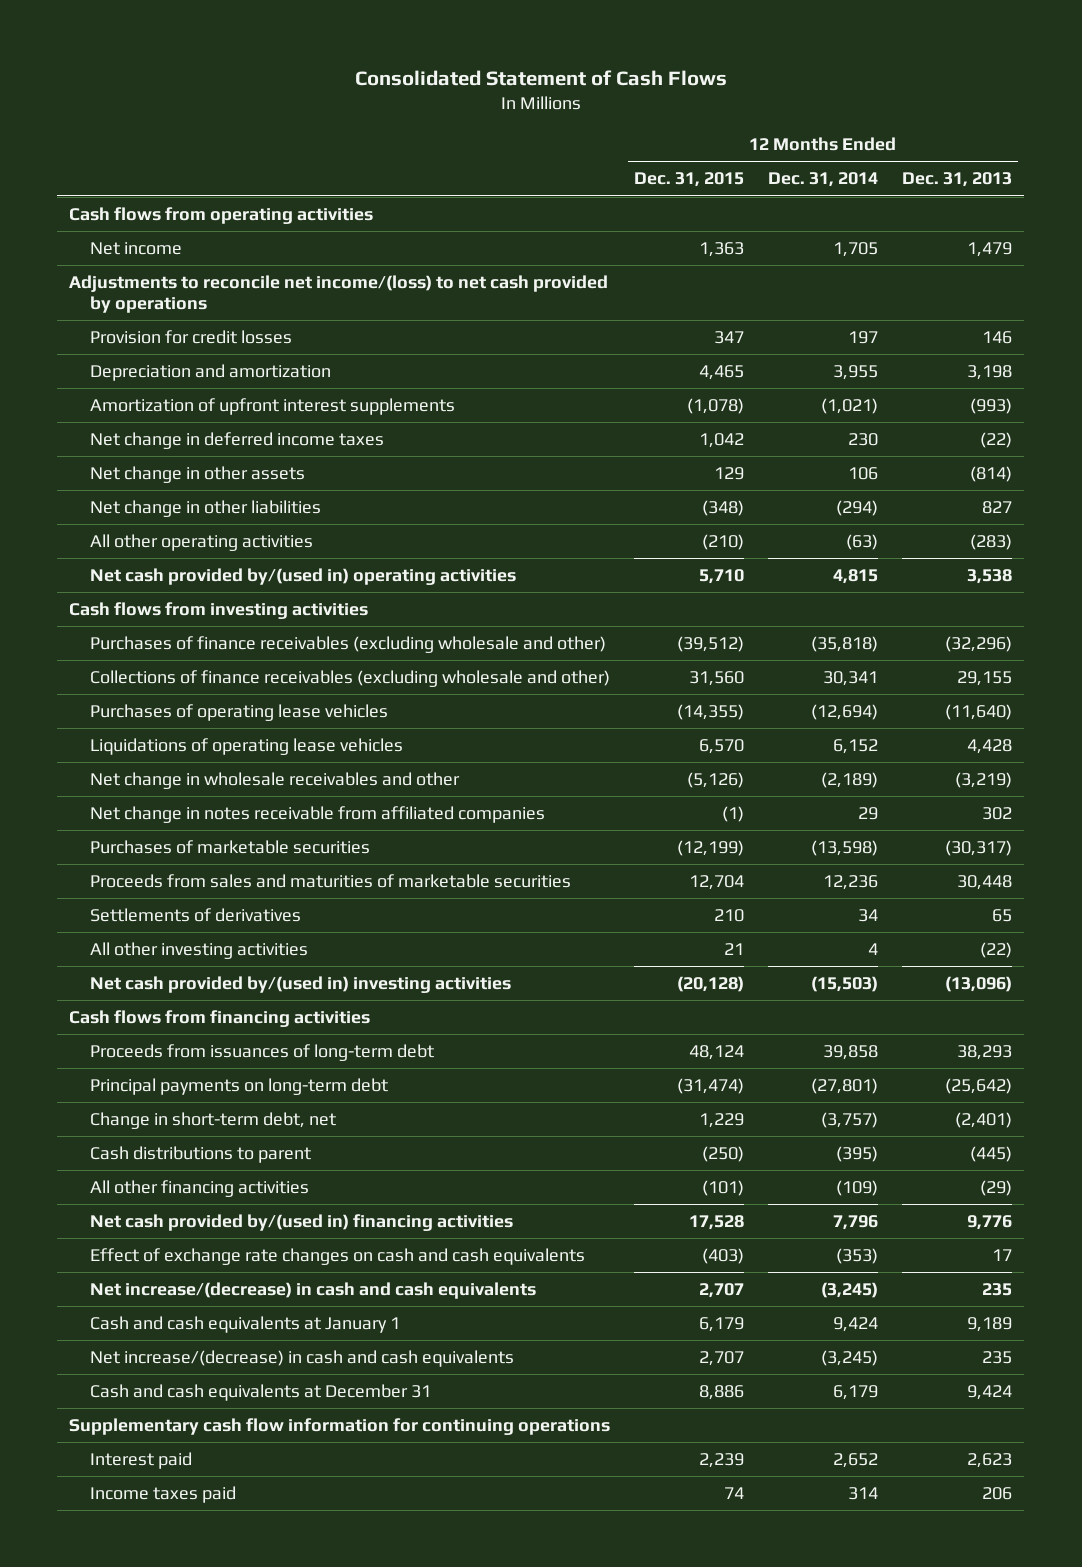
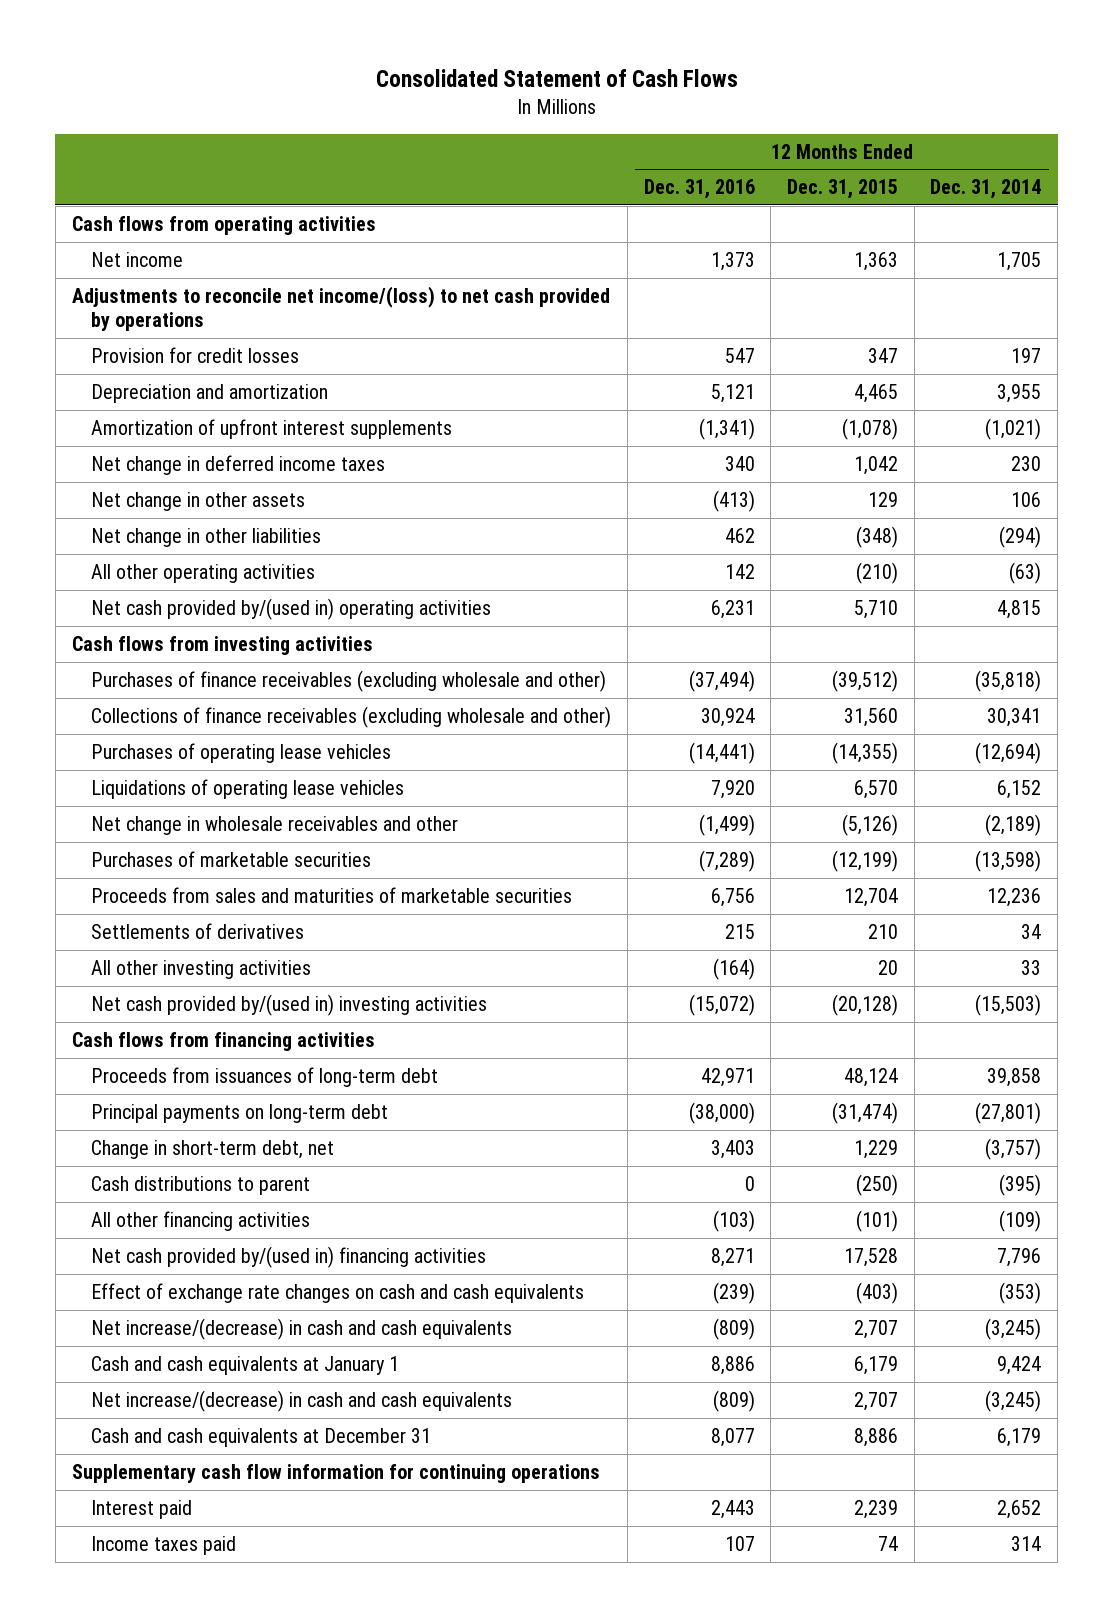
[902,172,1013,188] Dec. 31, 2013 -> none
none -> [643,179,755,200] Dec. 31, 2016
[90,806,546,824] Net change in notes receivable from affiliated companies -> none
[724,943,745,956] 21 -> [877,959,898,975] 20
[868,943,879,956] 4 -> [1021,959,1042,975] 33

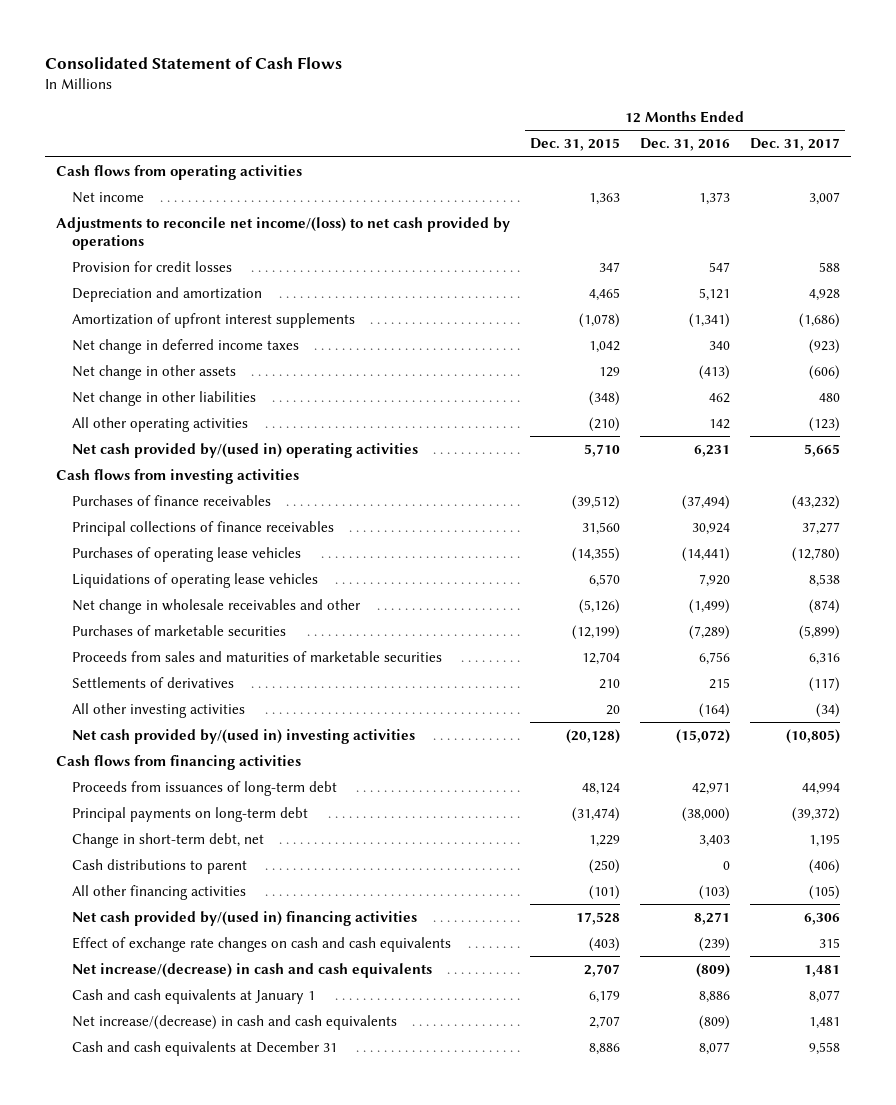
[930,179,1042,200] Dec. 31, 2014 -> none
none -> [750,138,841,152] Dec. 31, 2017
[91,669,607,692] Purchases of finance receivables (excluding wholesale and other) -> [71,495,271,507] Purchases of finance receivables
[91,705,612,728] Collections of finance receivables (excluding wholesale and other) -> [71,521,334,537] Principal collections of finance receivables
[71,1463,600,1483] Supplementary cash flow information for continuing operations -> none
[91,1499,193,1519] Interest paid -> none
[91,1535,237,1555] Income taxes paid -> none

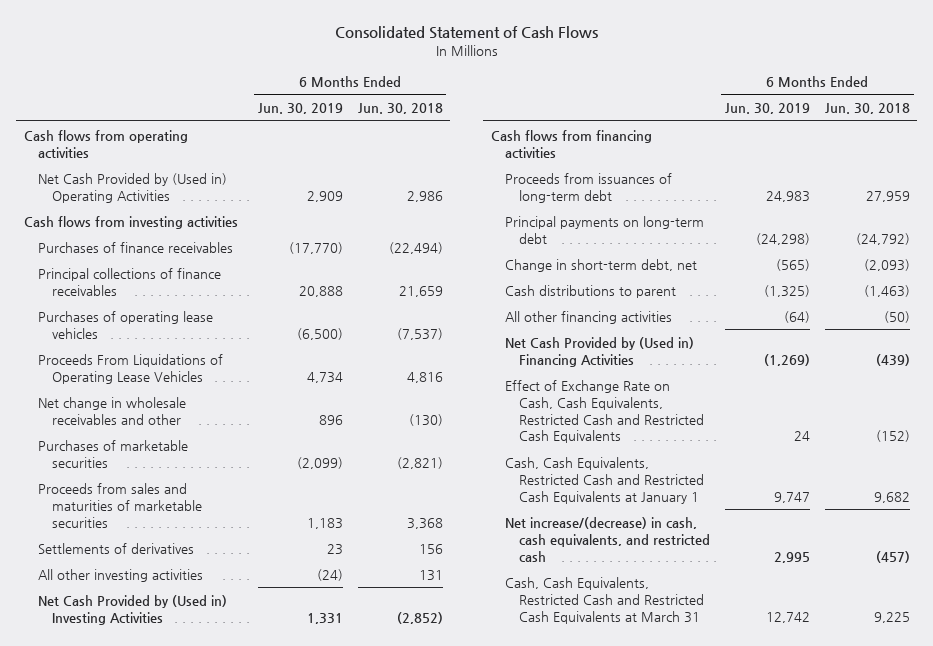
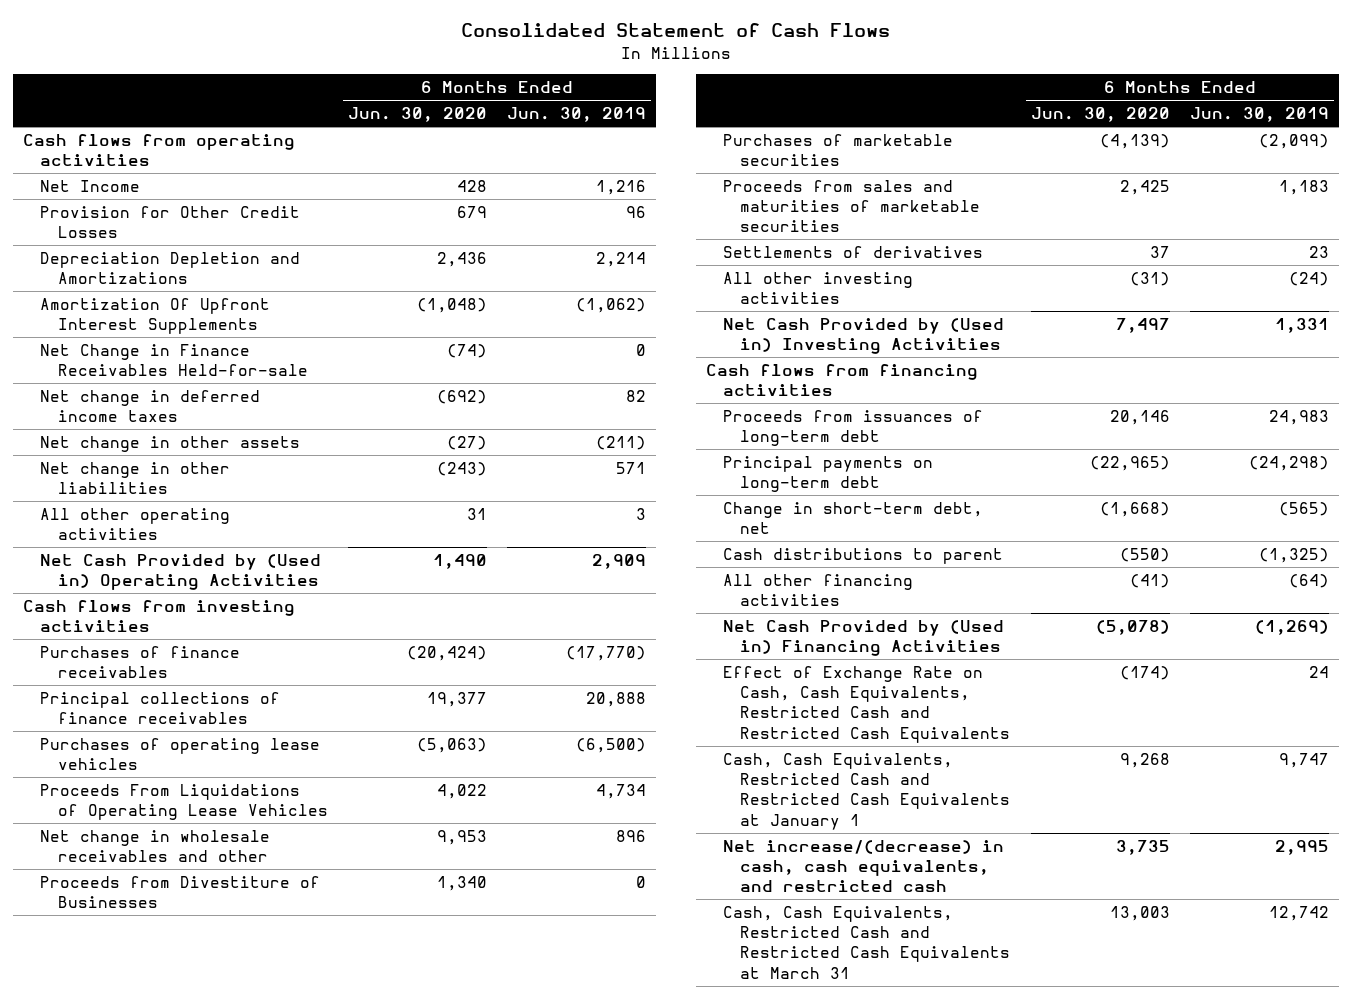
[357,103,443,115] Jun. 30, 2018 -> none
none -> [347,107,487,123] Jun. 30, 2020
none -> [40,179,141,192] Net Income
none -> [40,205,301,239] Provision for Other Credit Losses
none -> [40,251,301,285] Depreciation Depletion and Amortizations
none -> [40,297,271,335] Amortization Of Upfront Interest Supplements
none -> [40,343,308,377] Net Change in Finance Receivables Held-for-sale
none -> [40,389,261,423] Net change in deferred income taxes
none -> [40,435,301,452] Net change in other assets
none -> [40,461,231,495] Net change in other liabilities
none -> [40,507,231,541] All other operating activities
none -> [40,875,321,909] Proceeds from Divestiture of Businesses

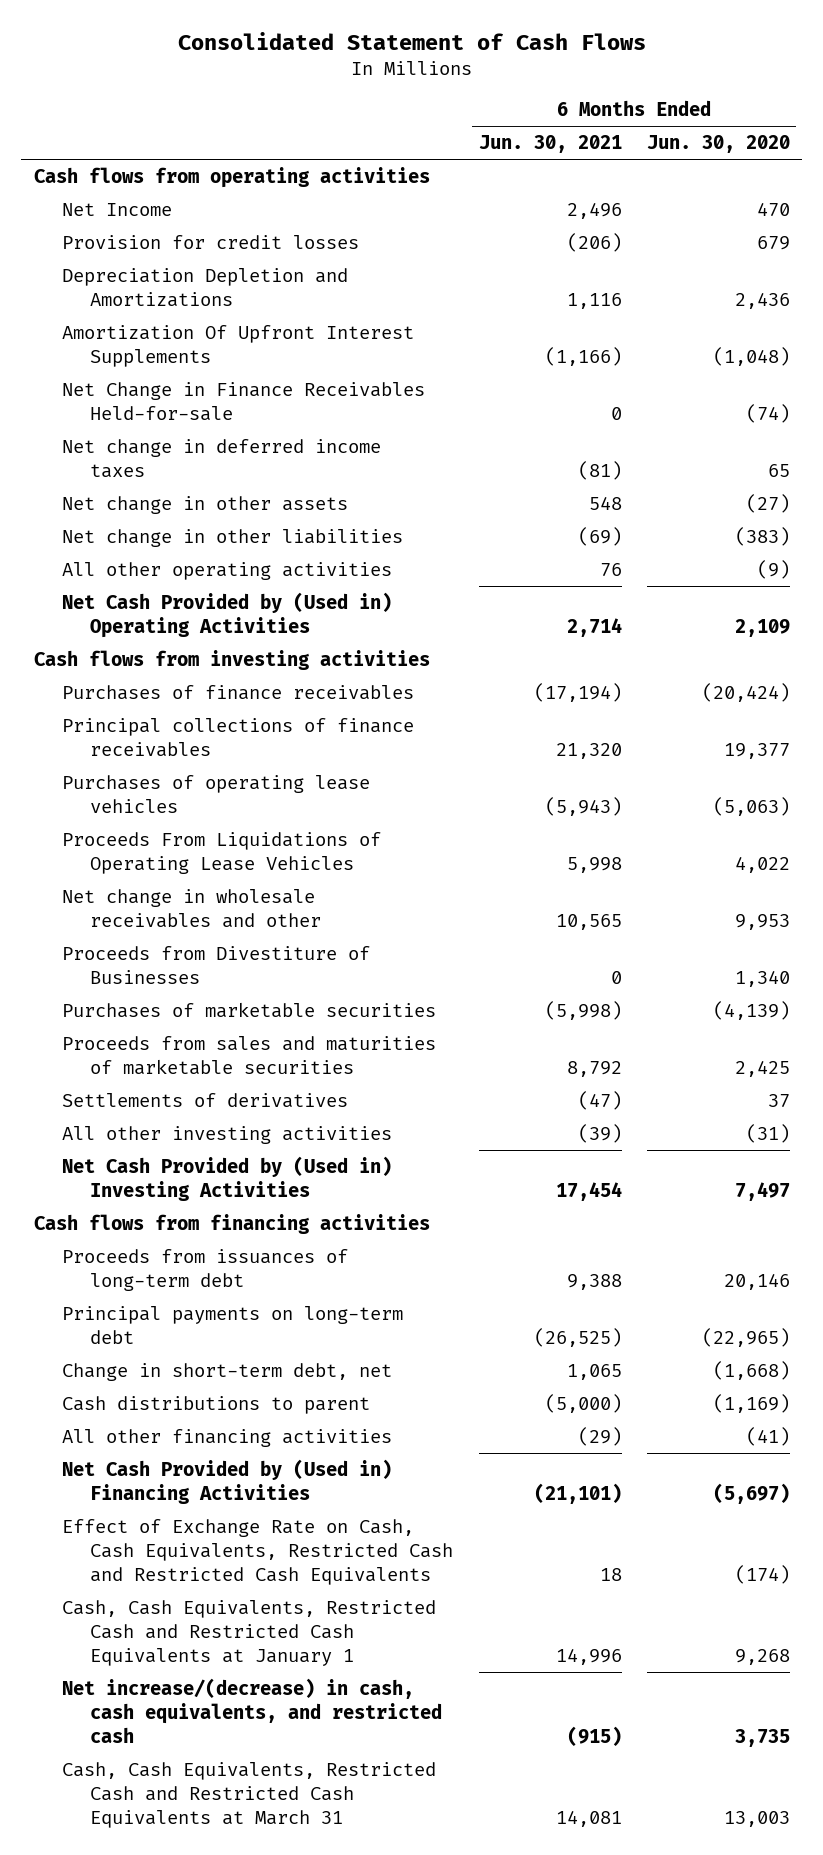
[507,107,647,123] Jun. 30, 2019 -> none
none -> [478,135,622,154] Jun. 30, 2021
[456,179,487,192] 428 -> [756,201,790,216] 470
[40,205,301,239] Provision for Other Credit Losses -> [62,234,360,249] Provision for credit losses
[436,389,487,404] (692) -> [767,463,790,477] 65
[436,461,487,476] (243) -> [734,526,790,546] (383)
[466,507,487,520] 31 -> [756,559,790,579] (9)
[432,553,487,569] 1,490 -> [734,618,790,637] 2,109
[1119,547,1170,562] (550) -> [712,1393,790,1413] (1,169)
[1095,619,1170,635] (5,078) -> [712,1482,790,1504] (5,697)

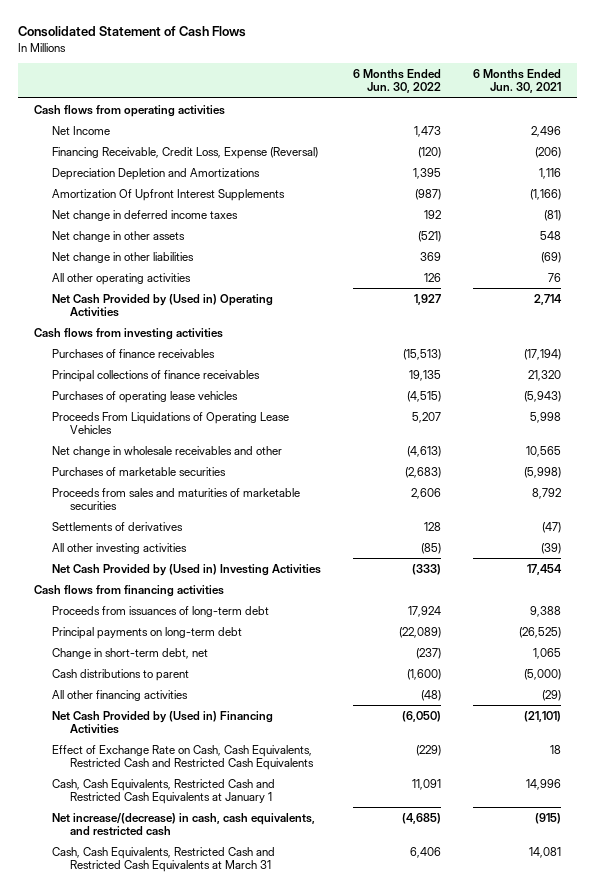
[646,135,790,154] Jun. 30, 2020 -> none
none -> [353,68,442,94] 6 Months Ended Jun. 30, 2022
[62,234,360,249] Provision for credit losses -> none
none -> [52,146,319,159] Financing Receivable, Credit Loss, Expense (Reversal)
[62,381,426,421] Net Change in Finance Receivables Held-for-sale -> none
[62,945,371,984] Proceeds from Divestiture of Businesses -> none

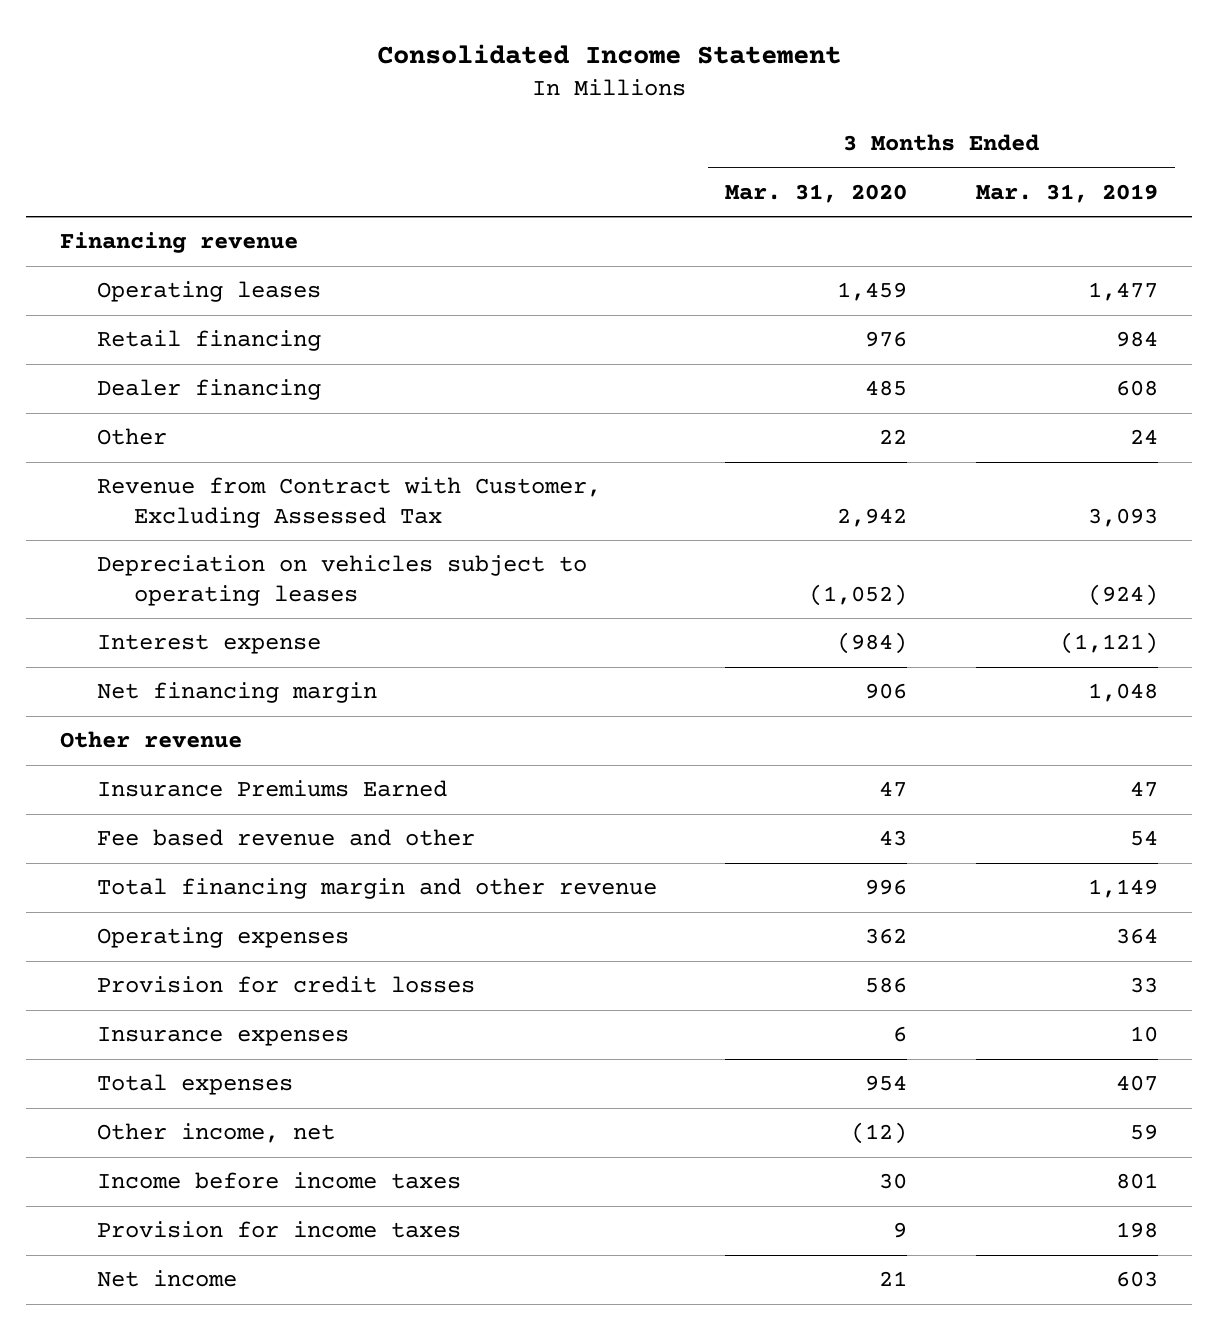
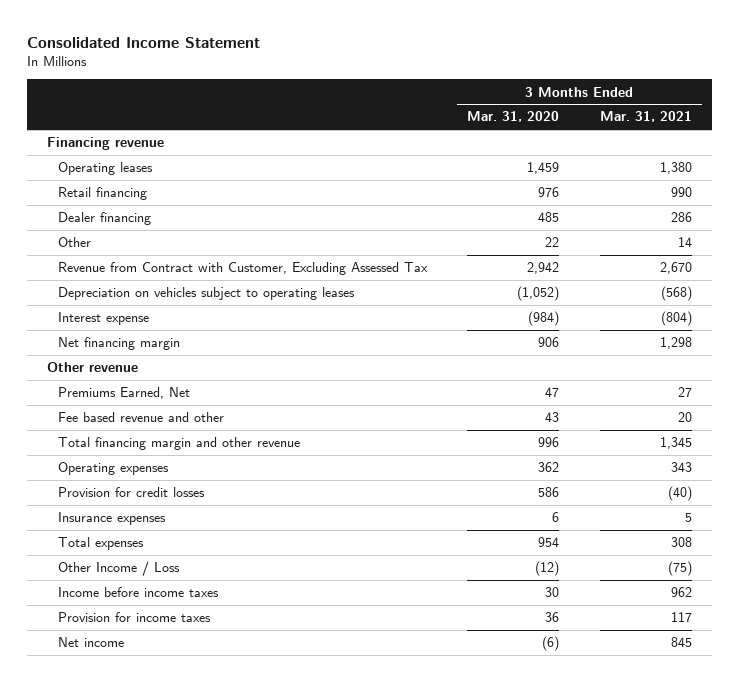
[975,183,1158,203] Mar. 31, 2019 -> none
none -> [599,111,692,123] Mar. 31, 2021
[96,780,447,798] Insurance Premiums Earned -> [57,387,190,400] Premiums Earned, Net
[96,1123,335,1144] Other income, net -> [57,561,180,577] Other Income / Loss
[893,1222,908,1239] 9 -> [545,612,560,623] 36
[879,1271,908,1287] 21 -> [542,636,560,652] (6)

